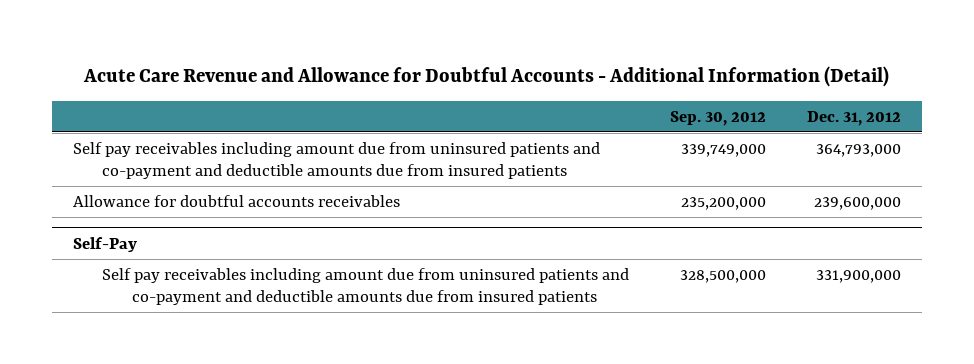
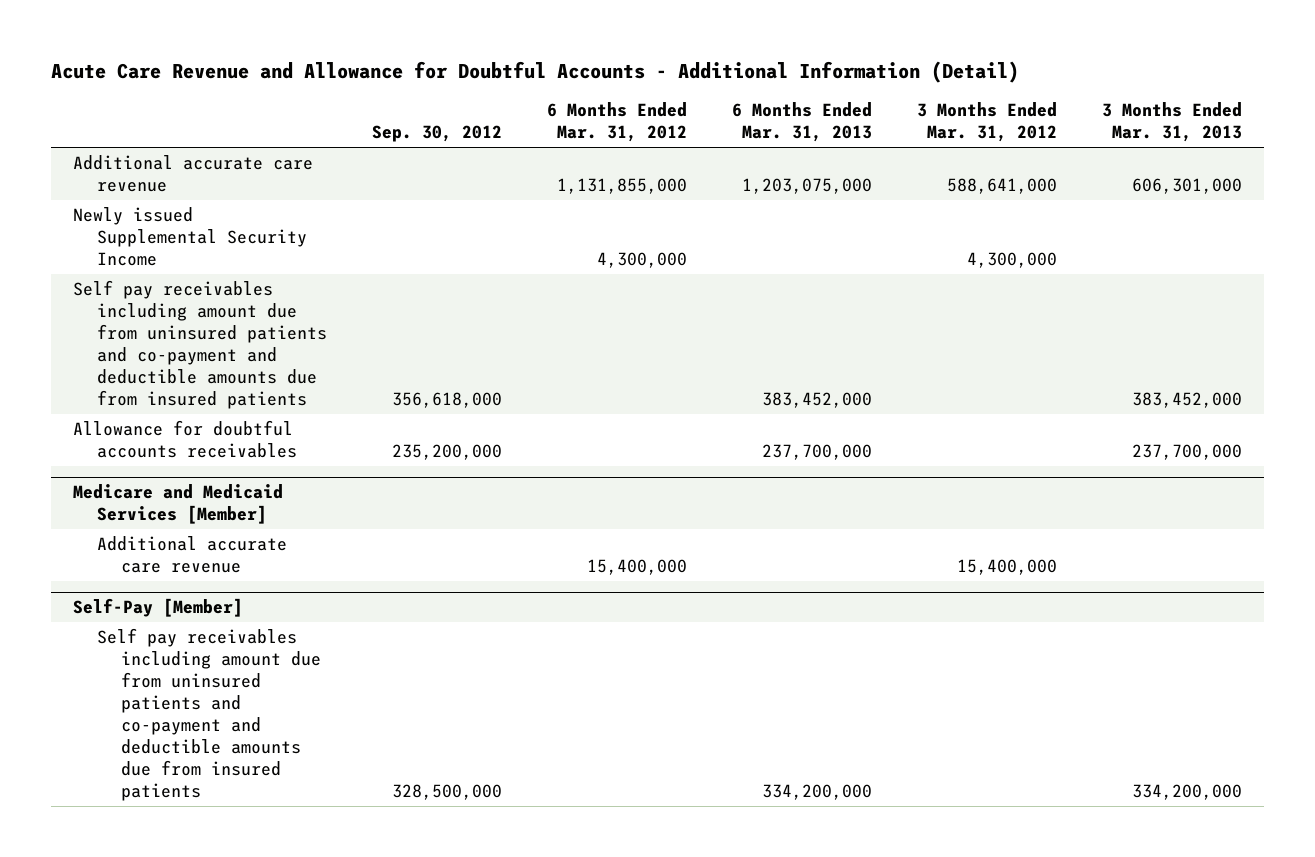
[807,110,902,126] Dec. 31, 2012 -> none
none -> [547,102,688,143] 6 Months Ended Mar. 31, 2012
none -> [732,102,873,143] 6 Months Ended Mar. 31, 2013
none -> [916,102,1057,143] 3 Months Ended Mar. 31, 2012
none -> [1101,102,1242,143] 3 Months Ended Mar. 31, 2013
none -> [73,155,314,193] Additional accurate care revenue
none -> [73,207,308,267] Newly issued Supplemental Security Income
[681,144,767,158] 339,749,000 -> [392,392,503,409] 356,618,000
none -> [73,484,284,525] Medicare and Medicaid Services [Member]
none -> [97,536,288,574] Additional accurate care revenue
[72,236,137,252] Self-Pay -> [73,598,244,618] Self-Pay [Member]

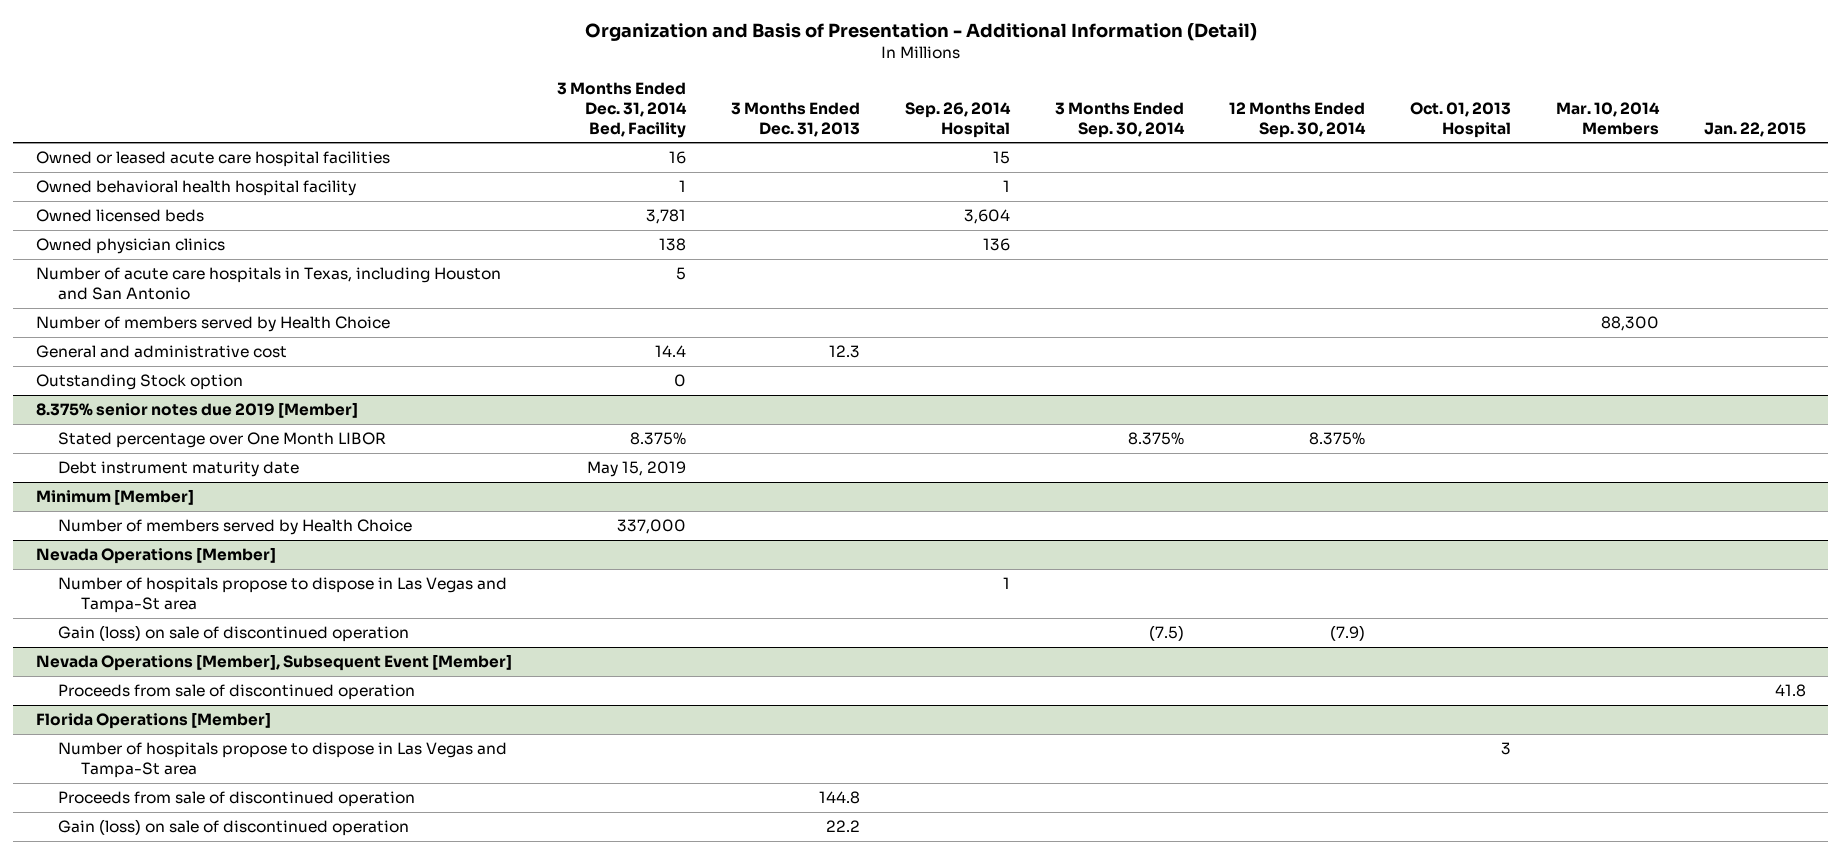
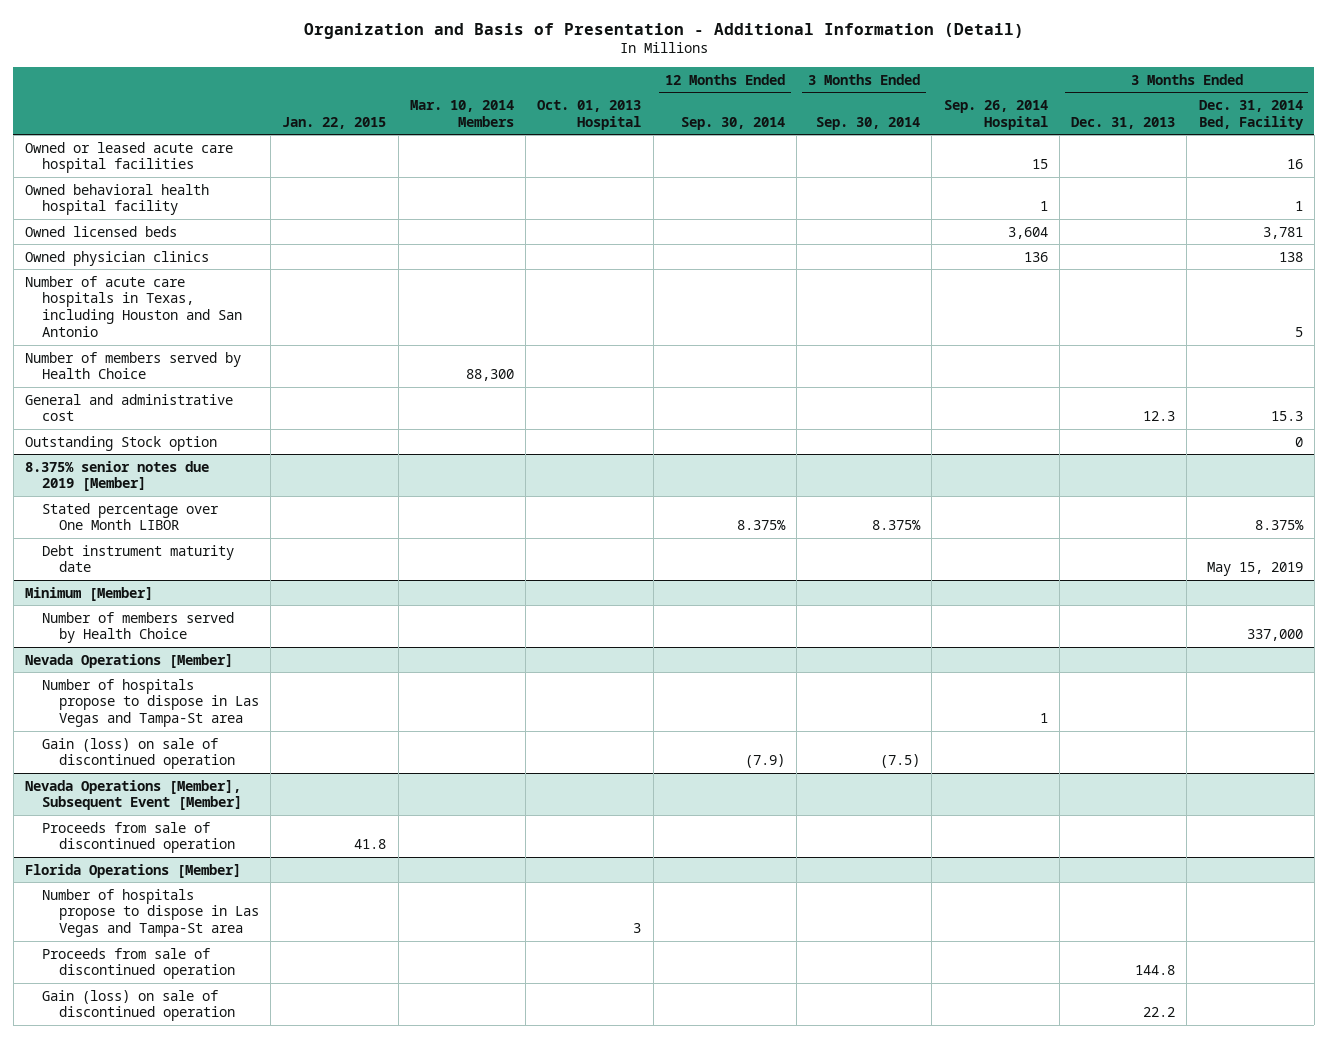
[654,345,686,358] 14.4 -> [1270,411,1303,422] 15.3

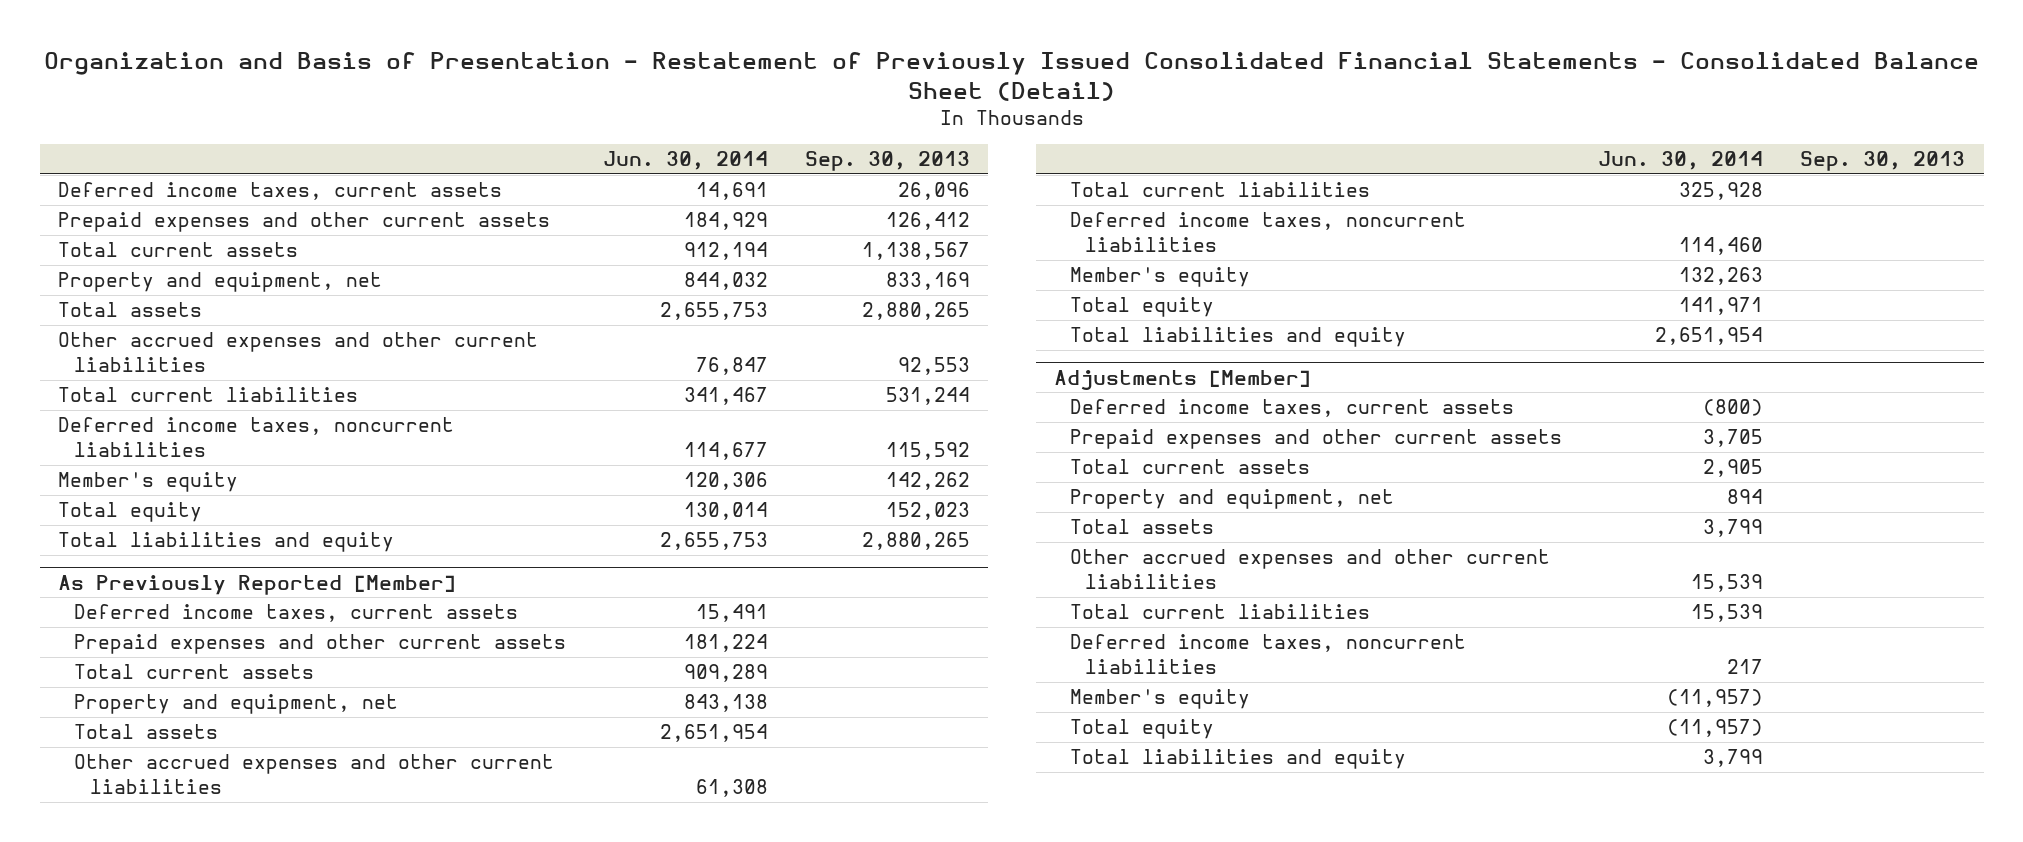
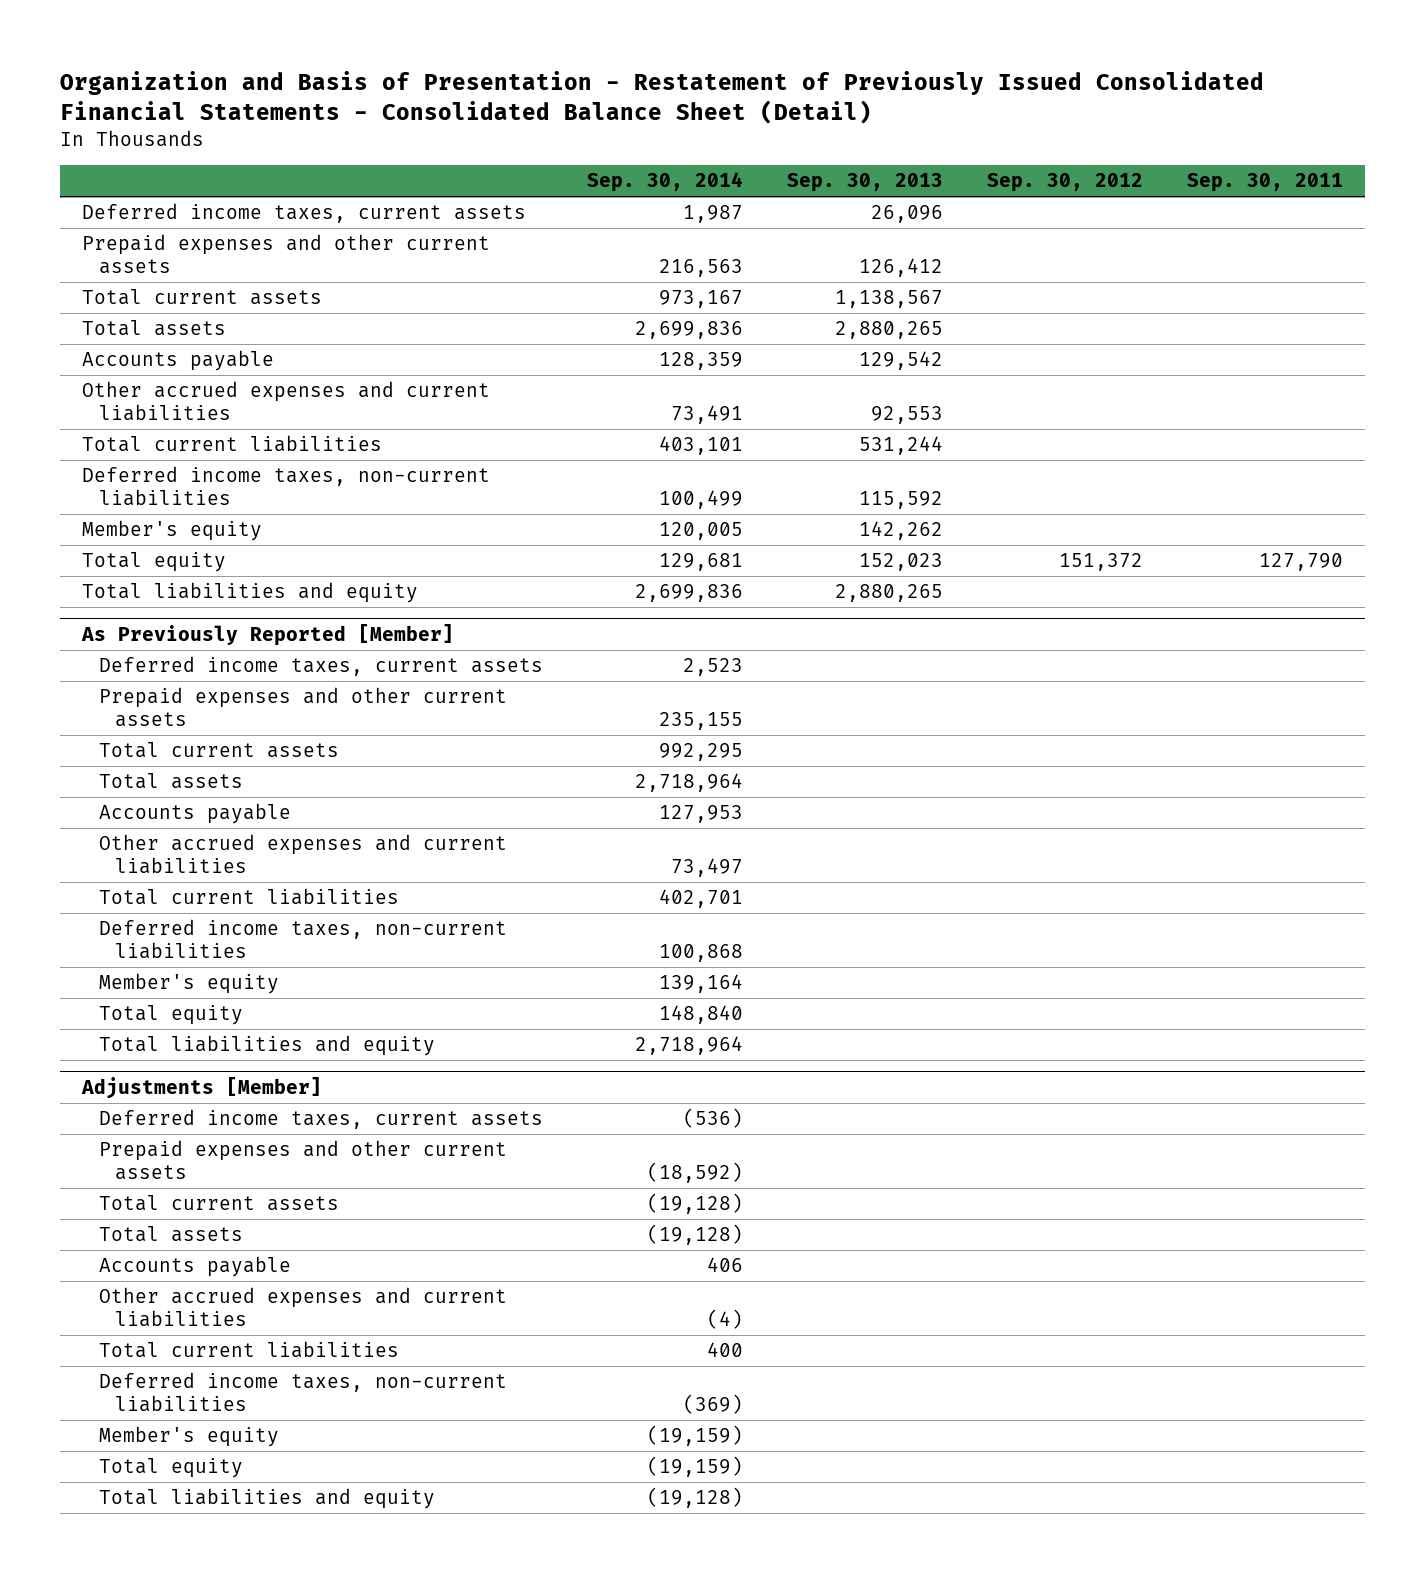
[602,151,768,171] Jun. 30, 2014 -> none
none -> [586,172,743,193] Sep. 30, 2014
none -> [986,173,1143,193] Sep. 30, 2012
none -> [1186,173,1343,193] Sep. 30, 2011
[58,272,383,293] Property and equipment, net -> none
none -> [82,350,275,372] Accounts payable
[58,332,539,372] Other accrued expenses and other current liabilities -> [82,381,491,422] Other accrued expenses and current liabilities
[58,417,455,457] Deferred income taxes, noncurrent liabilities -> [82,466,491,507] Deferred income taxes, non-current liabilities
[73,694,398,715] Property and equipment, net -> none
none -> [98,803,291,825] Accounts payable
[73,754,554,794] Other accrued expenses and other current liabilities -> [98,834,507,875] Other accrued expenses and current liabilities
[1069,212,1466,252] Deferred income taxes, noncurrent liabilities -> [98,919,507,960] Deferred income taxes, non-current liabilities
[1069,489,1394,510] Property and equipment, net -> none
none -> [98,1256,291,1278] Accounts payable
[1069,549,1550,589] Other accrued expenses and other current liabilities -> [98,1287,507,1328] Other accrued expenses and current liabilities
[1069,634,1466,674] Deferred income taxes, noncurrent liabilities -> [98,1372,507,1413] Deferred income taxes, non-current liabilities

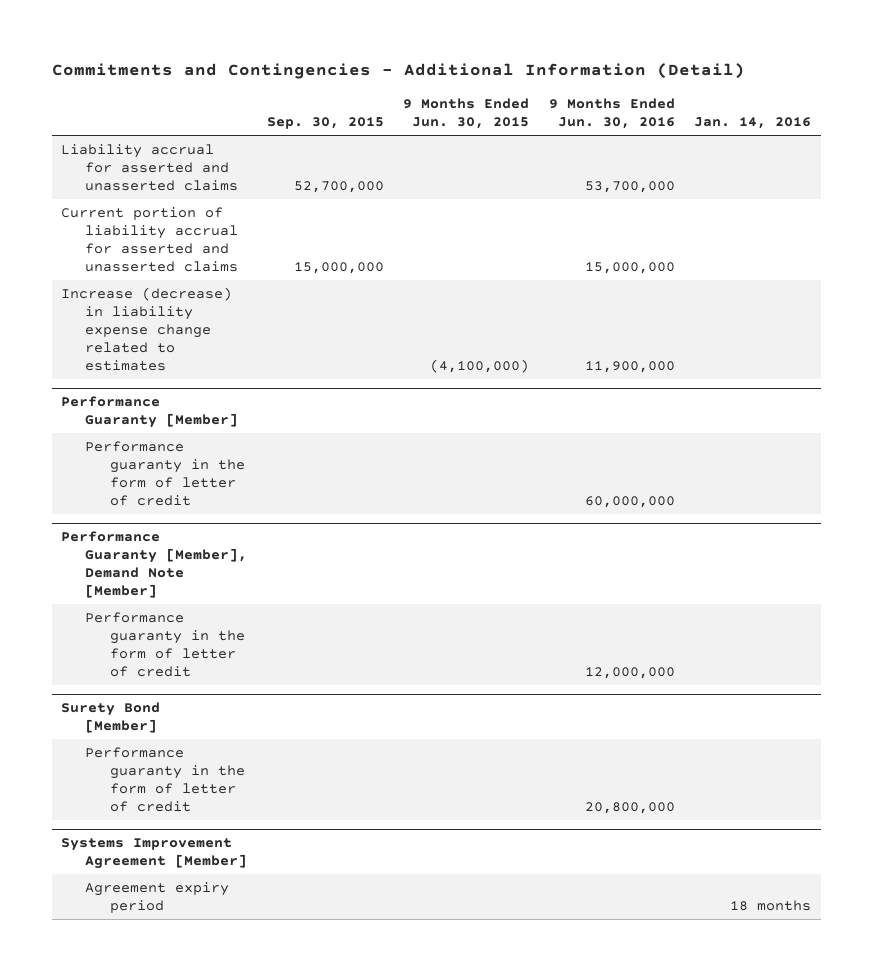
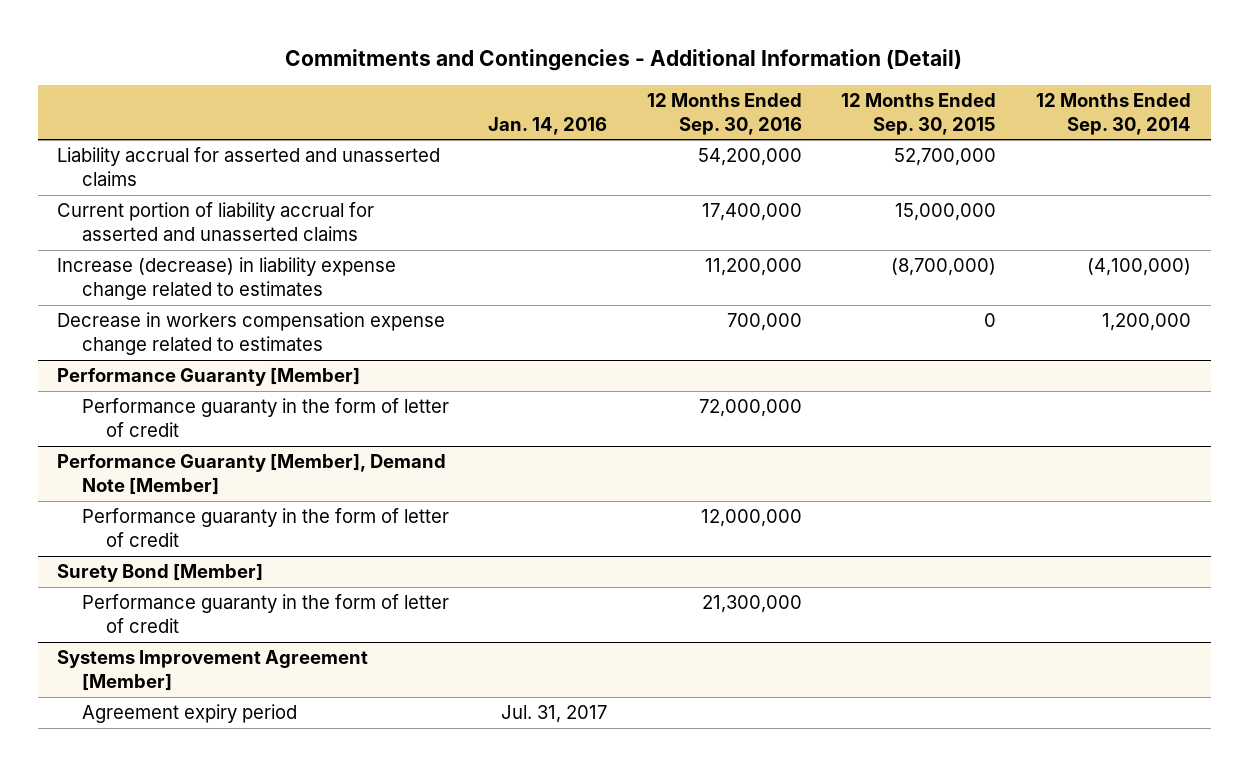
[266,117,384,130] Sep. 30, 2015 -> none
[403,98,530,130] 9 Months Ended Jun. 30, 2015 -> none
[548,98,675,130] 9 Months Ended Jun. 30, 2016 -> none
none -> [646,92,802,135] 12 Months Ended Sep. 30, 2016
none -> [841,92,997,135] 12 Months Ended Sep. 30, 2015
none -> [1036,92,1192,135] 12 Months Ended Sep. 30, 2014
none -> [57,312,446,356] Decrease in workers compensation expense change related to estimates
[730,900,812,912] 18 months -> [501,705,608,724] Jul. 31, 2017

